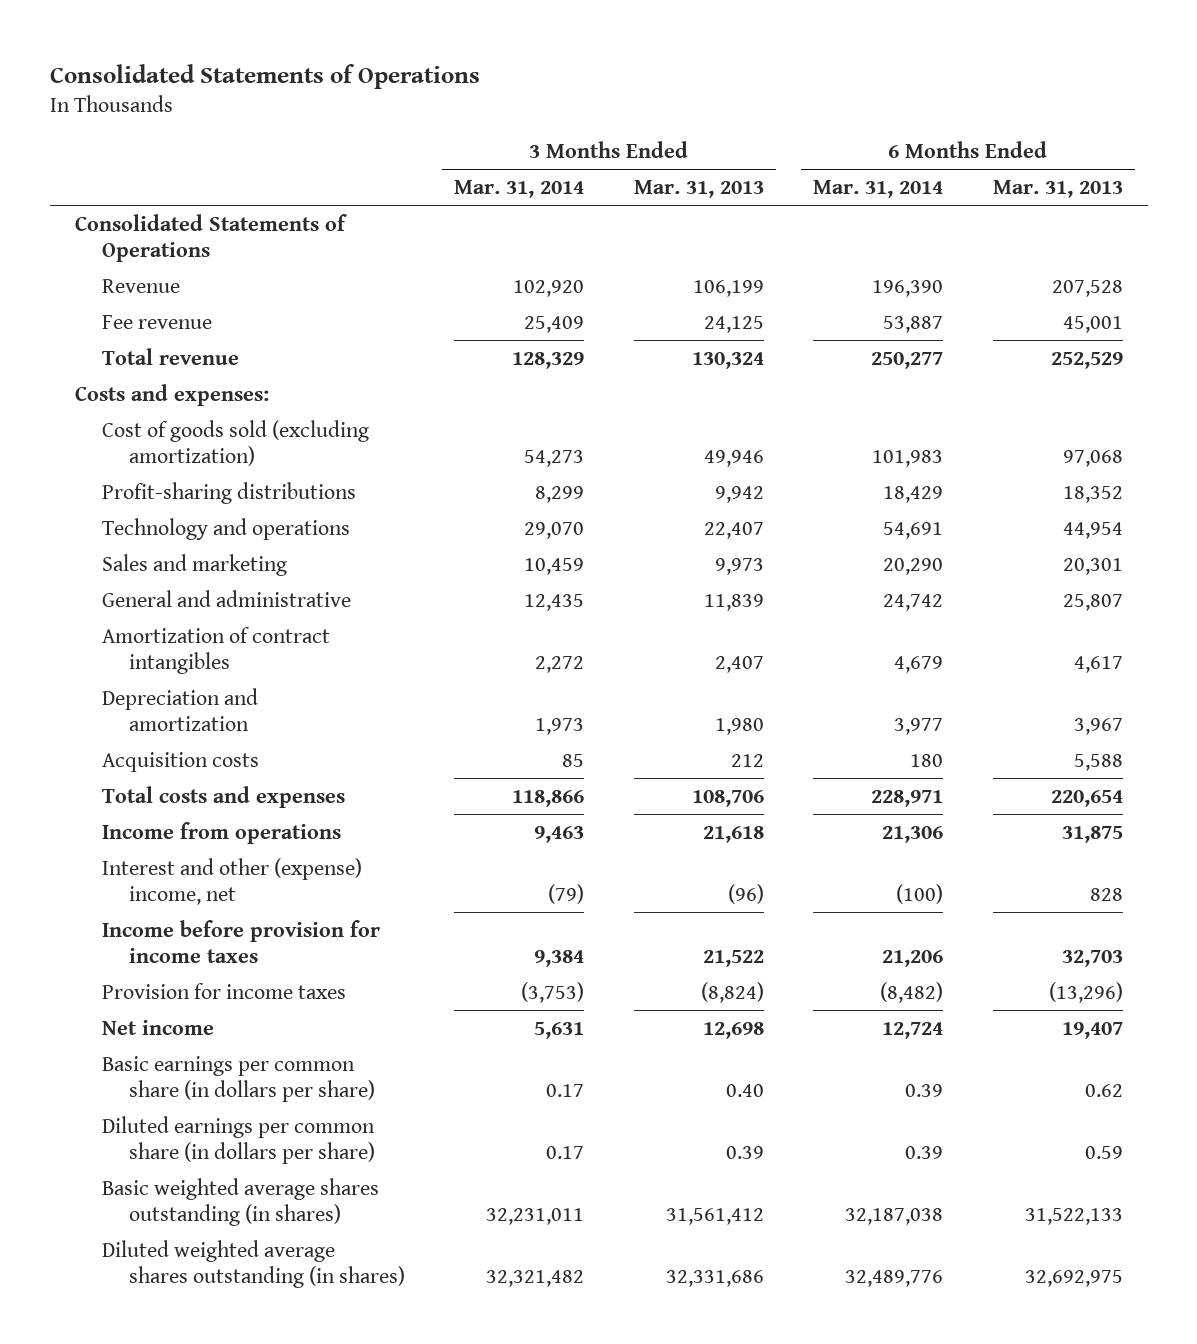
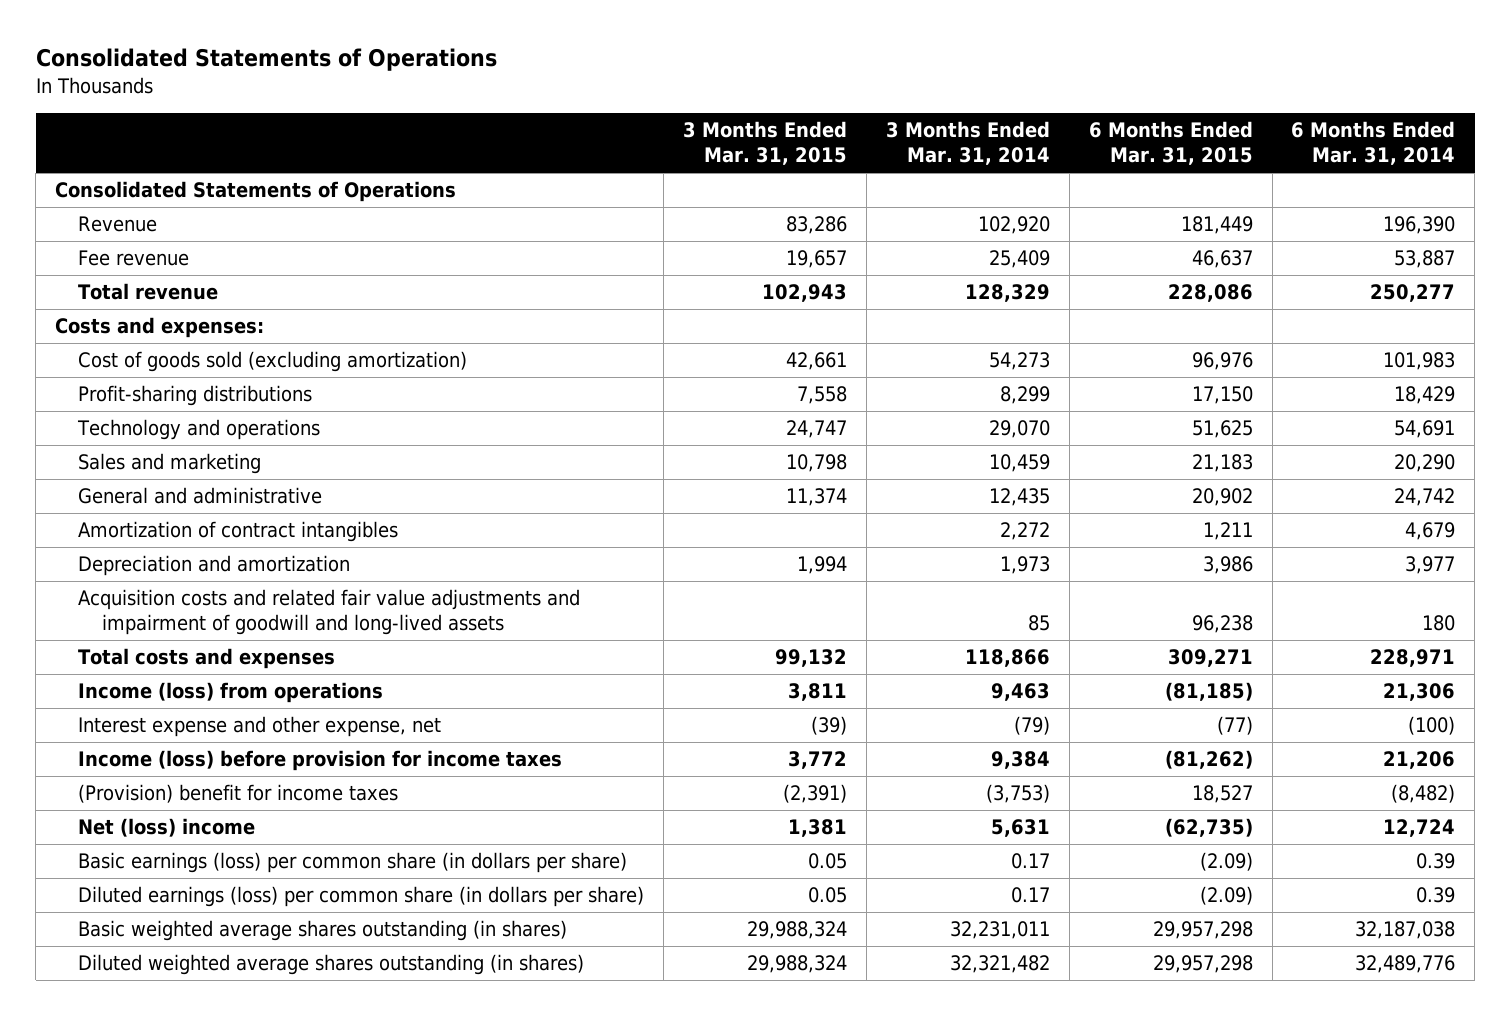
[633,179,764,198] Mar. 31, 2013 -> none
[992,179,1123,198] Mar. 31, 2013 -> none
none -> [683,121,848,166] 3 Months Ended Mar. 31, 2015
none -> [1088,121,1253,166] 6 Months Ended Mar. 31, 2015
[101,751,259,772] Acquisition costs -> [78,589,581,636] Acquisition costs and related fair value adjustments and impairment of goodwill and long-lived assets
[101,821,341,844] Income from operations -> [78,682,384,704] Income (loss) from operations
[101,857,362,905] Interest and other (expense) income, net -> [78,716,442,738] Interest expense and other expense, net
[101,919,380,963] Income before provision for income taxes -> [78,750,563,772] Income (loss) before provision for income taxes
[101,982,346,999] Provision for income taxes -> [78,784,399,804] (Provision) benefit for income taxes
[101,1019,214,1035] Net income -> [78,818,256,838] Net (loss) income
[101,1055,375,1102] Basic earnings per common share (in dollars per share) -> [78,852,628,874] Basic earnings (loss) per common share (in dollars per share)
[101,1115,375,1164] Diluted earnings per common share (in dollars per share) -> [78,886,645,908] Diluted earnings (loss) per common share (in dollars per share)

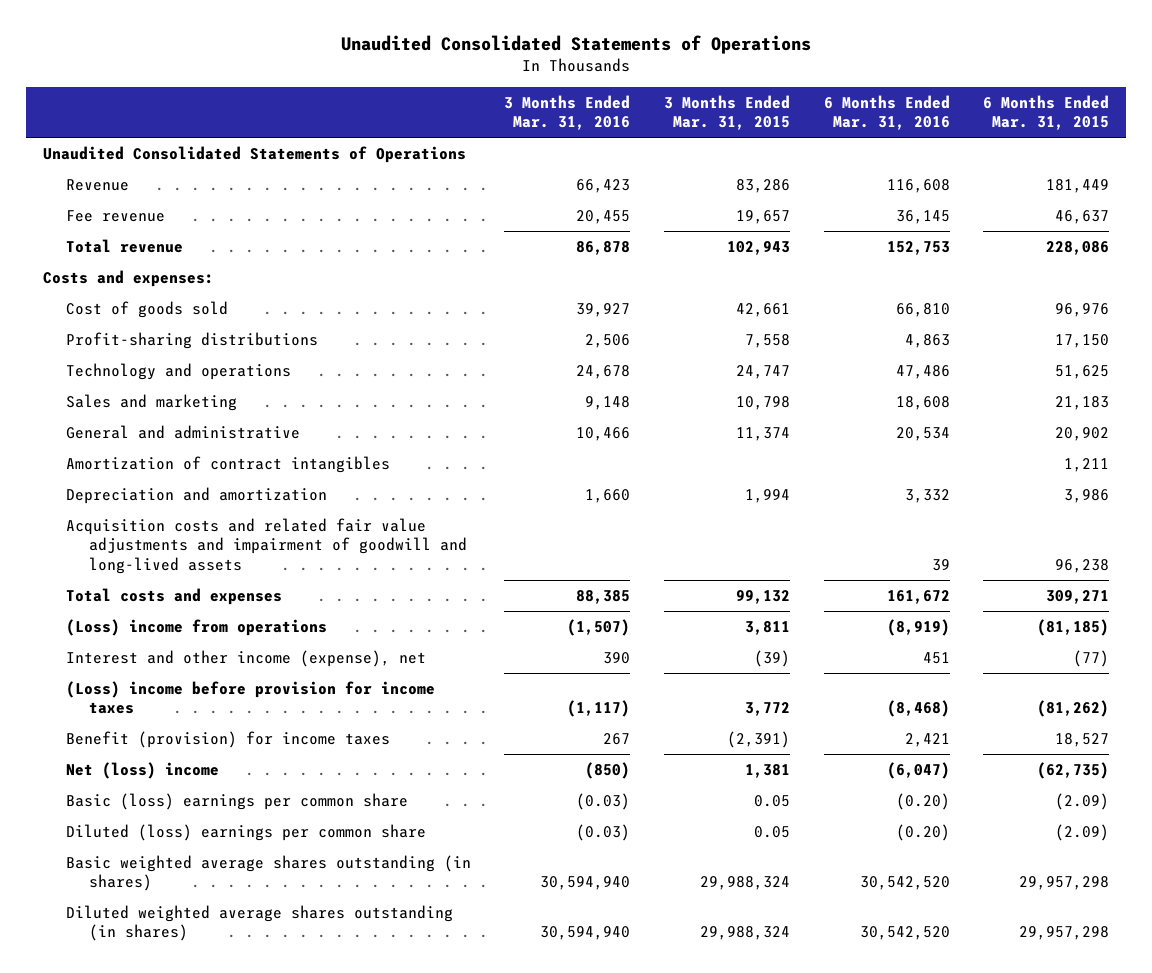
[35,48,497,72] Consolidated Statements of Operations -> [341,35,812,55] Unaudited Consolidated Statements of Operations
[885,121,1050,166] 3 Months Ended Mar. 31, 2014 -> none
[1291,121,1456,166] 6 Months Ended Mar. 31, 2014 -> none
none -> [504,94,631,131] 3 Months Ended Mar. 31, 2016
none -> [823,94,950,131] 6 Months Ended Mar. 31, 2016
[54,181,456,203] Consolidated Statements of Operations -> [42,145,466,163] Unaudited Consolidated Statements of Operations
[78,351,468,373] Cost of goods sold (excluding amortization) -> [65,300,228,318] Cost of goods sold
[78,682,384,704] Income (loss) from operations -> [65,618,327,636] (Loss) income from operations
[78,716,442,738] Interest expense and other expense, net -> [65,649,426,667] Interest and other income (expense), net
[78,750,563,772] Income (loss) before provision for income taxes -> [65,680,435,715] (Loss) income before provision for income taxes
[78,784,399,804] (Provision) benefit for income taxes -> [65,730,390,748] Benefit (provision) for income taxes
[78,852,628,874] Basic earnings (loss) per common share (in dollars per share) -> [65,792,408,810] Basic (loss) earnings per common share
[78,886,645,908] Diluted earnings (loss) per common share (in dollars per share) -> [65,823,426,841] Diluted (loss) earnings per common share

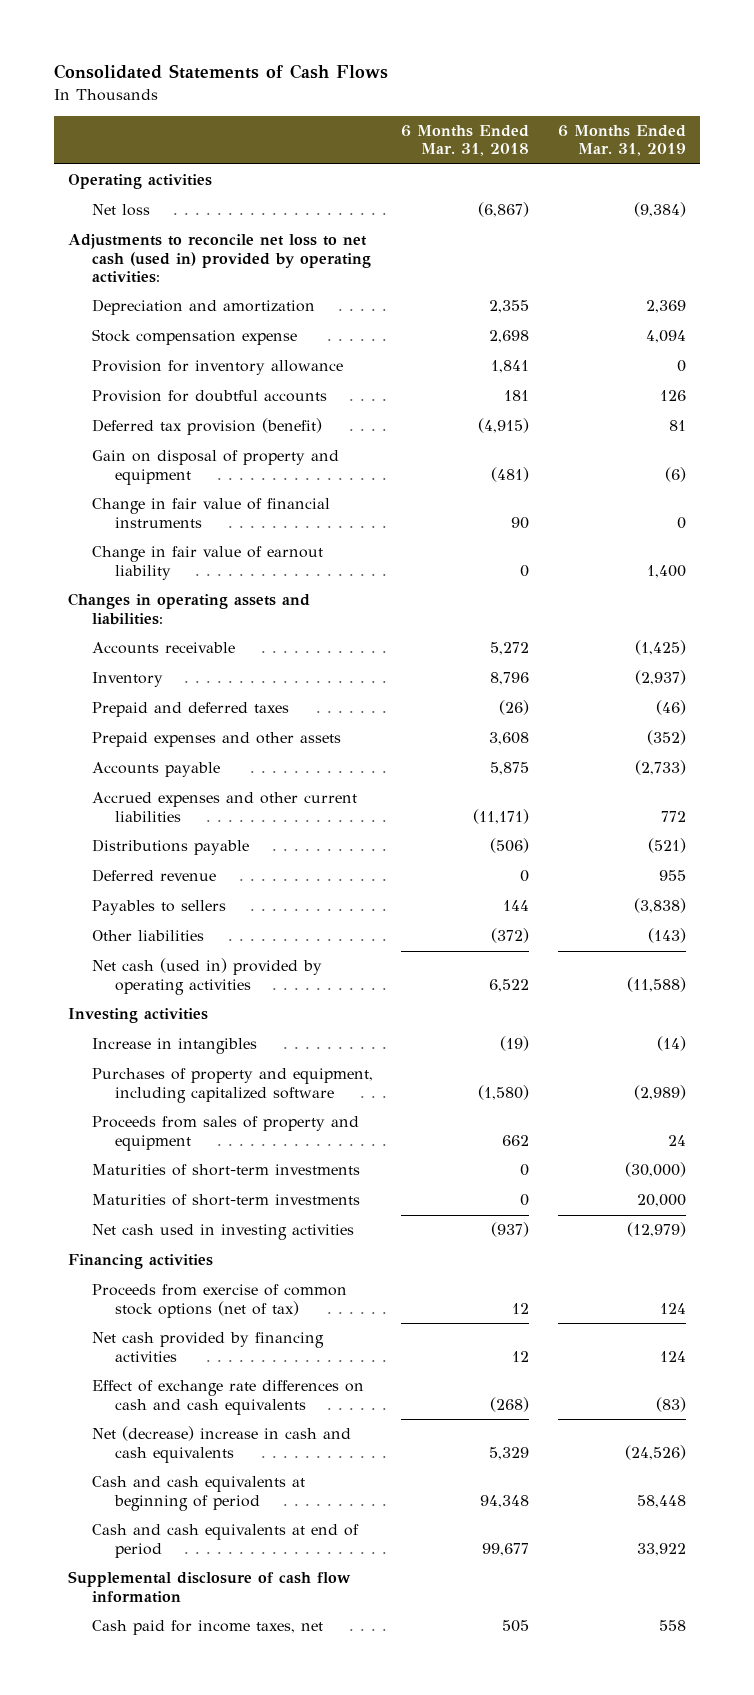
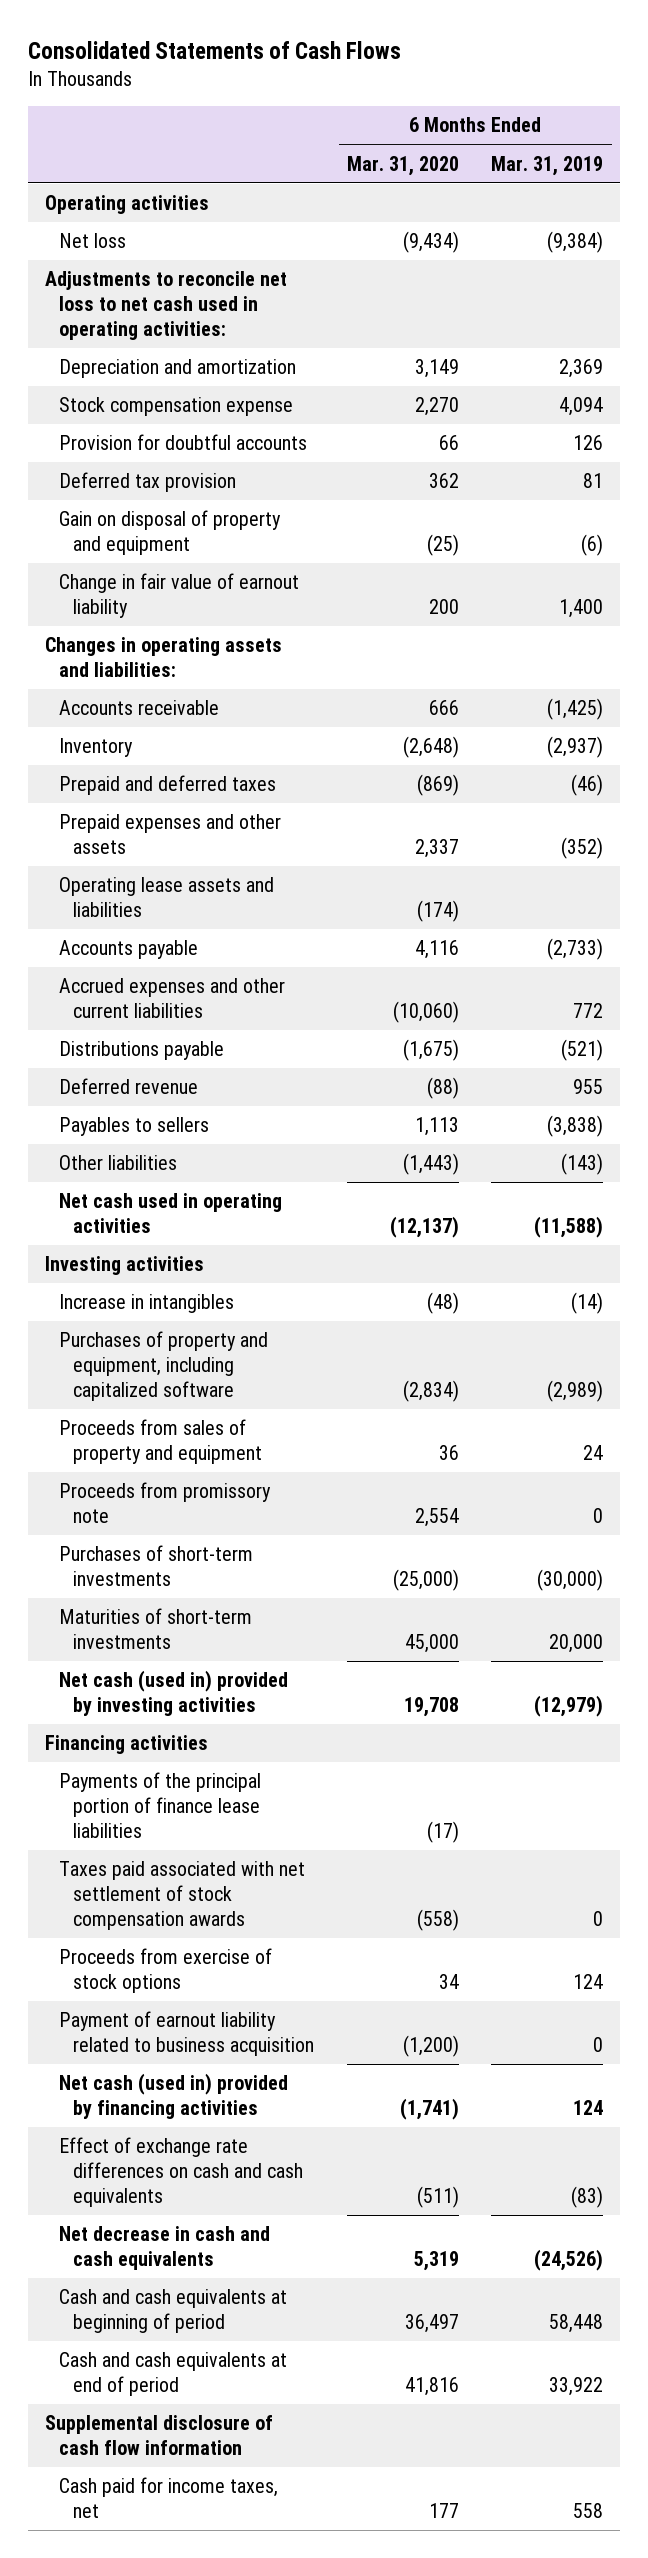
[401,124,530,157] 6 Months Ended Mar. 31, 2018 -> none
none -> [346,155,459,176] Mar. 31, 2020
[68,234,371,283] Adjustments to reconcile net loss to net cash (used in) provided by operating activities: -> [44,271,287,341] Adjustments to reconcile net loss to net cash used in operating activities:
[91,360,343,376] Provision for inventory allowance -> none
[91,418,322,436] Deferred tax provision (benefit) -> [58,472,236,493] Deferred tax provision
[91,498,330,528] Change in fair value of financial instruments -> none
none -> [58,877,274,918] Operating lease assets and liabilities
[91,958,322,995] Net cash (used in) provided by operating activities -> [58,1193,282,1234] Net cash used in operating activities
none -> [58,1482,271,1524] Proceeds from promissory note
[91,1164,360,1177] Maturities of short-term investments -> [58,1545,253,1587] Purchases of short-term investments
[91,1224,354,1241] Net cash used in investing activities -> [58,1670,288,1717] Net cash (used in) provided by investing activities
none -> [58,1772,261,1839] Payments of the principal portion of finance lease liabilities
none -> [58,1861,305,1931] Taxes paid associated with net settlement of stock compensation awards
[91,1284,347,1318] Proceeds from exercise of common stock options (net of tax) -> [58,1948,272,1994] Proceeds from exercise of stock options
none -> [58,2011,314,2057] Payment of earnout liability related to business acquisition
[91,1332,324,1362] Net cash provided by financing activities -> [58,2073,288,2120] Net cash (used in) provided by financing activities
[91,1426,351,1463] Net (decrease) increase in cash and cash equivalents -> [58,2226,270,2271] Net decrease in cash and cash equivalents

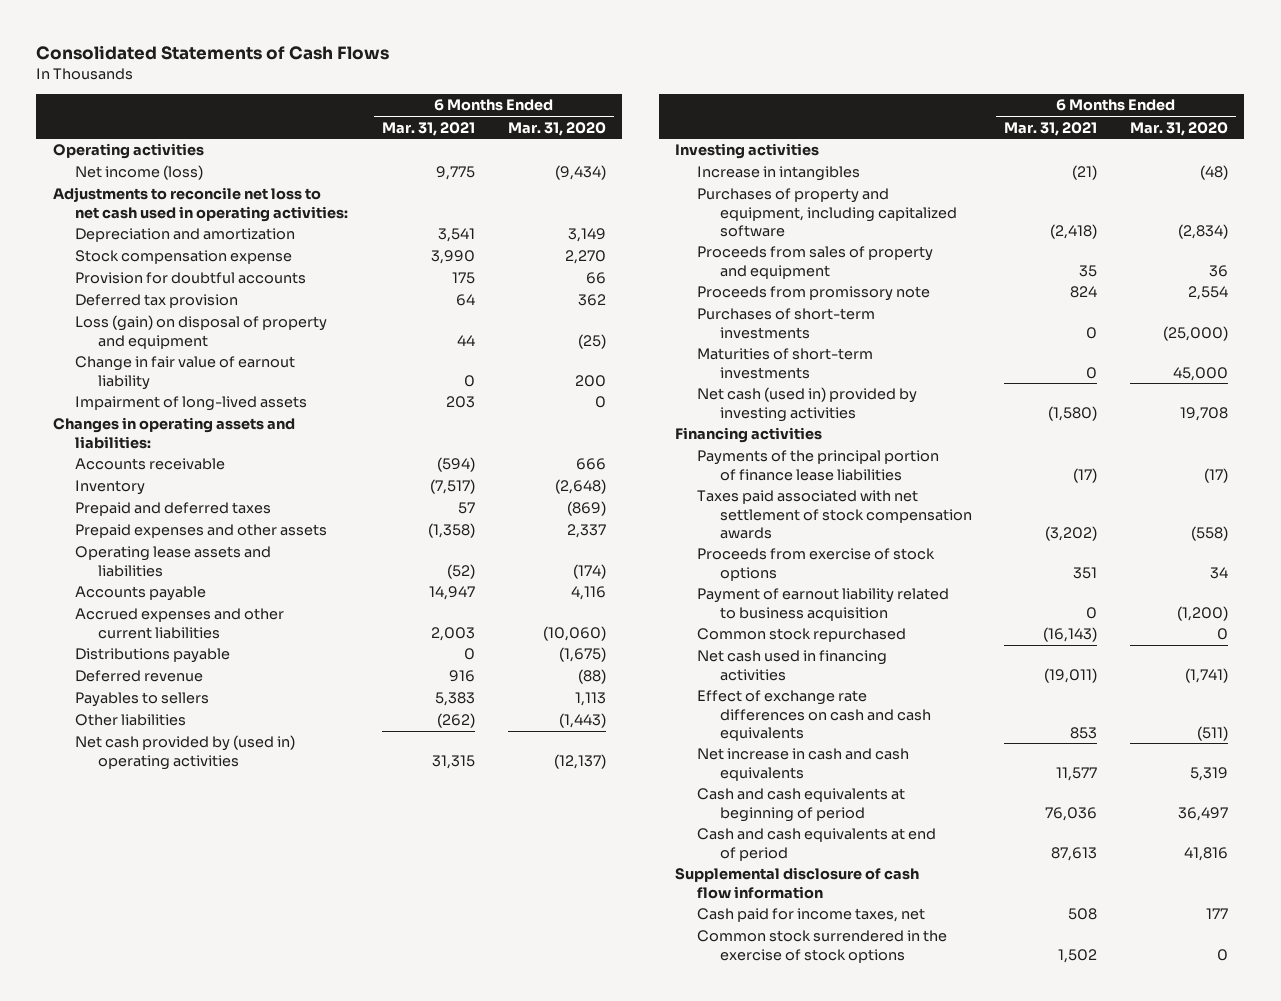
[491,155,604,176] Mar. 31, 2019 -> none
none -> [382,121,476,136] Mar. 31, 2021
[58,233,126,249] Net loss -> [75,165,204,181] Net income (loss)
[58,510,281,556] Gain on disposal of property and equipment -> [75,315,328,349] Loss (gain) on disposal of property and equipment
none -> [75,396,308,412] Impairment of long-lived assets
[58,1193,282,1234] Net cash used in operating activities -> [75,735,296,770] Net cash provided by (used in) operating activities
none -> [697,628,907,643] Common stock repurchased
[58,2073,288,2120] Net cash (used in) provided by financing activities -> [697,650,888,681] Net cash used in financing activities
[58,2226,270,2271] Net decrease in cash and cash equivalents -> [697,748,910,781] Net increase in cash and cash equivalents
none -> [697,930,948,963] Common stock surrendered in the exercise of stock options

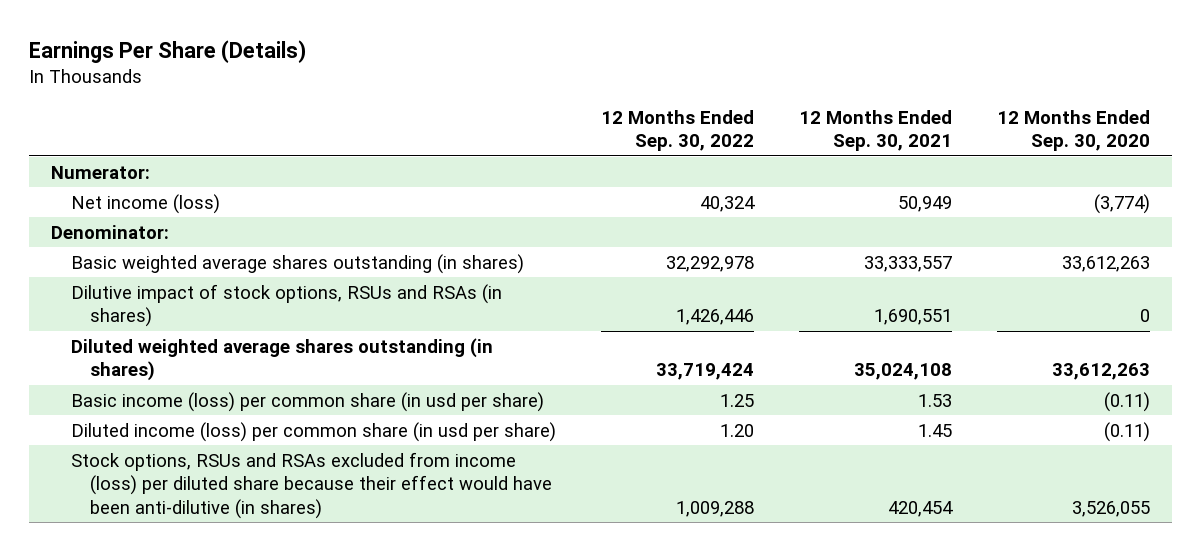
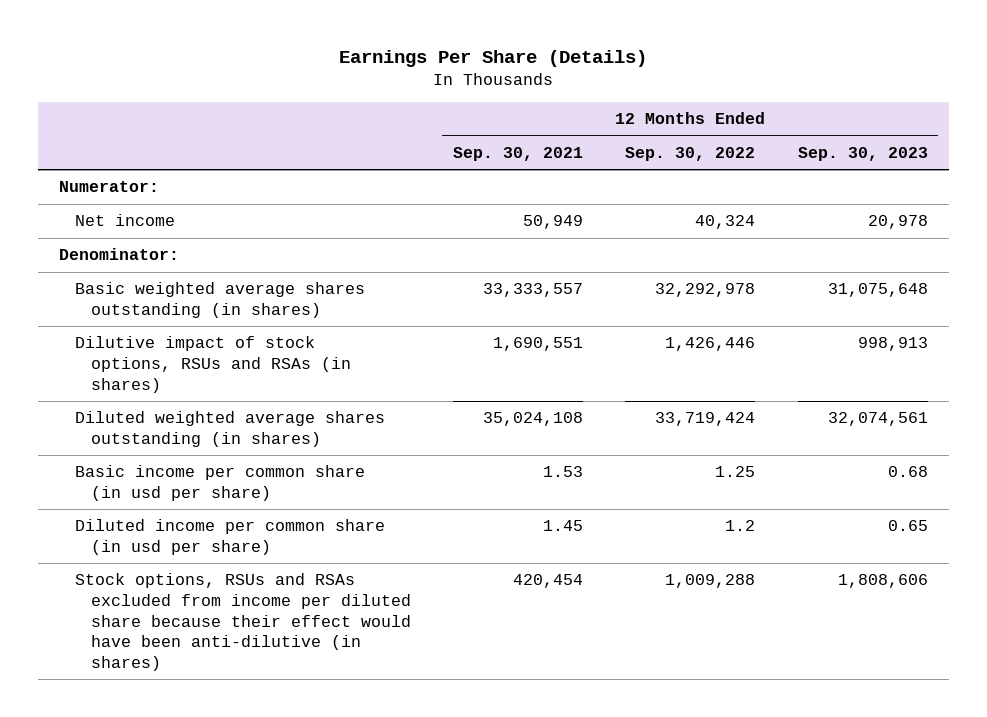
[996,109,1150,152] 12 Months Ended Sep. 30, 2020 -> none
none -> [797,146,928,161] Sep. 30, 2023
[70,193,220,214] Net income (loss) -> [74,214,175,227] Net income
[70,391,544,412] Basic income (loss) per common share (in usd per share) -> [74,465,365,501] Basic income per common share (in usd per share)
[70,421,556,442] Diluted income (loss) per common share (in usd per share) -> [74,519,385,555] Diluted income per common share (in usd per share)
[719,423,754,437] 1.20 -> [725,520,756,532] 1.2
[70,451,553,519] Stock options, RSUs and RSAs excluded from income (loss) per diluted share because their effect would have been anti-dilutive (in shares) -> [74,573,411,672] Stock options, RSUs and RSAs excluded from income per diluted share because their effect would have been anti-dilutive (in shares)

